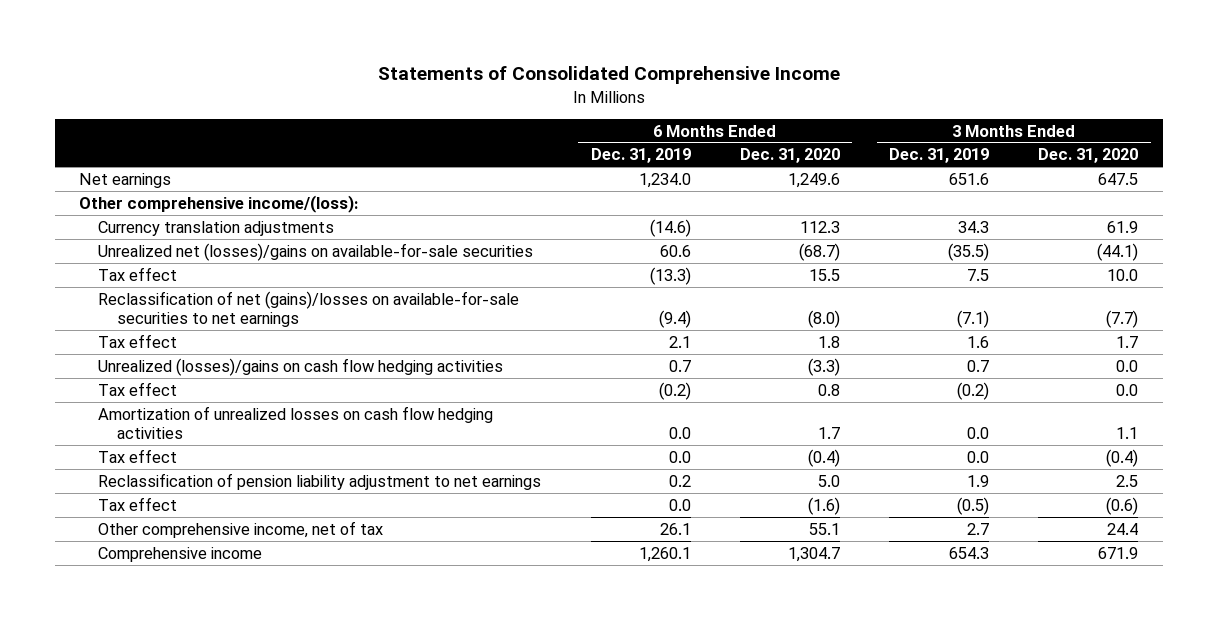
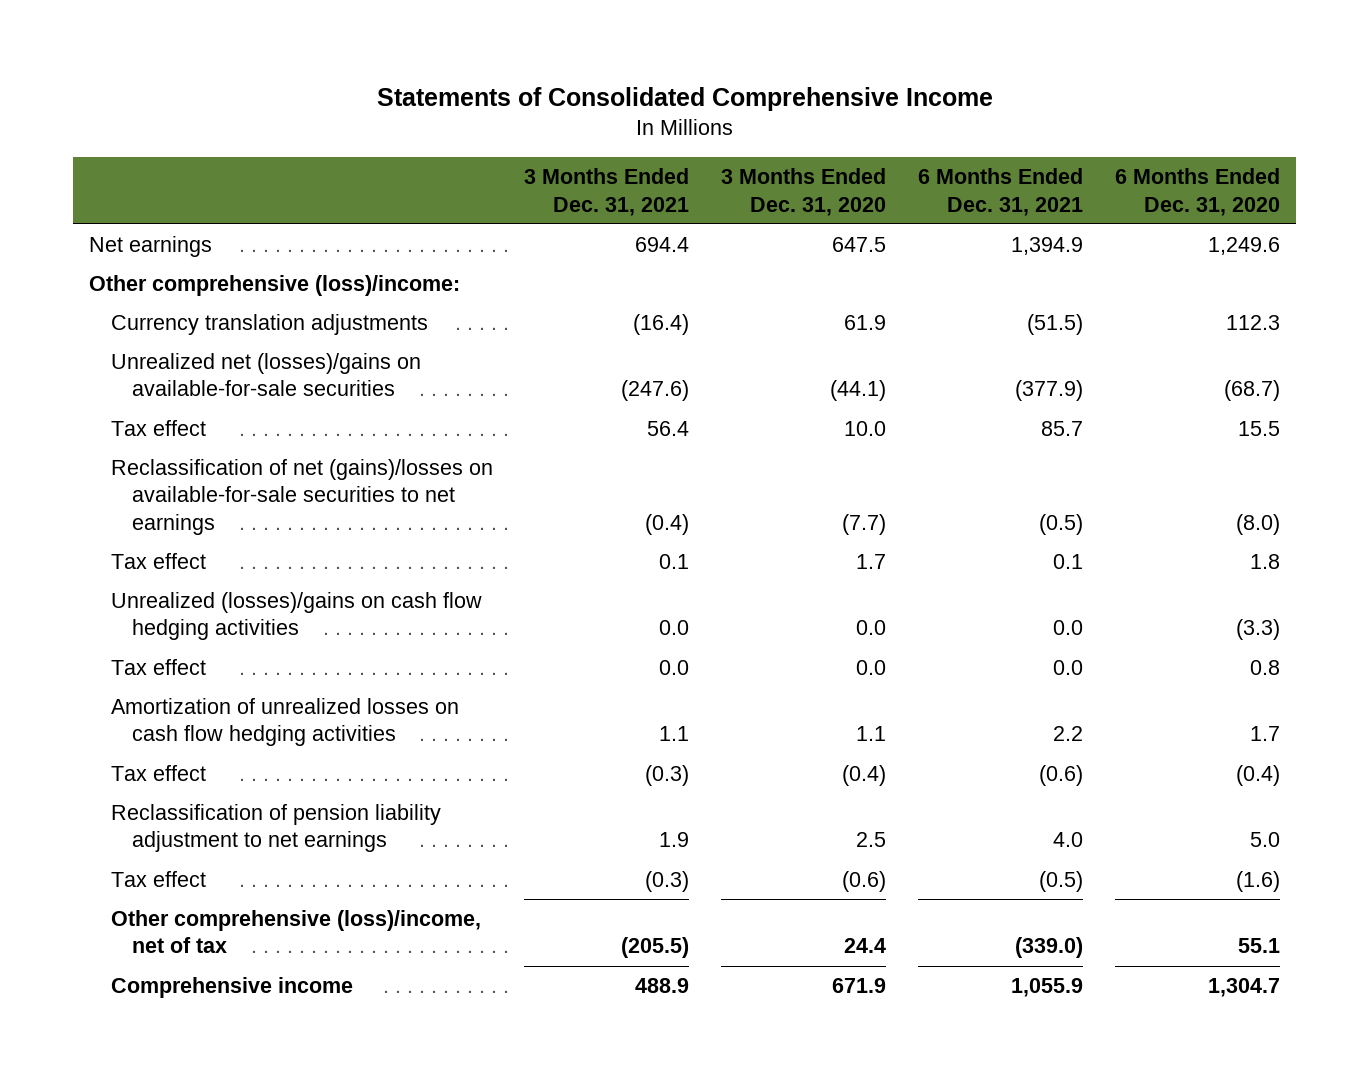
[590,148,691,164] Dec. 31, 2019 -> none
[888,148,989,164] Dec. 31, 2019 -> none
none -> [524,168,690,216] 3 Months Ended Dec. 31, 2021
none -> [918,168,1084,216] 6 Months Ended Dec. 31, 2021
[79,194,359,213] Other comprehensive income/(loss): -> [88,275,460,297] Other comprehensive (loss)/income:
[98,520,384,538] Other comprehensive income, net of tax -> [110,910,481,954] Other comprehensive (loss)/income, net of tax

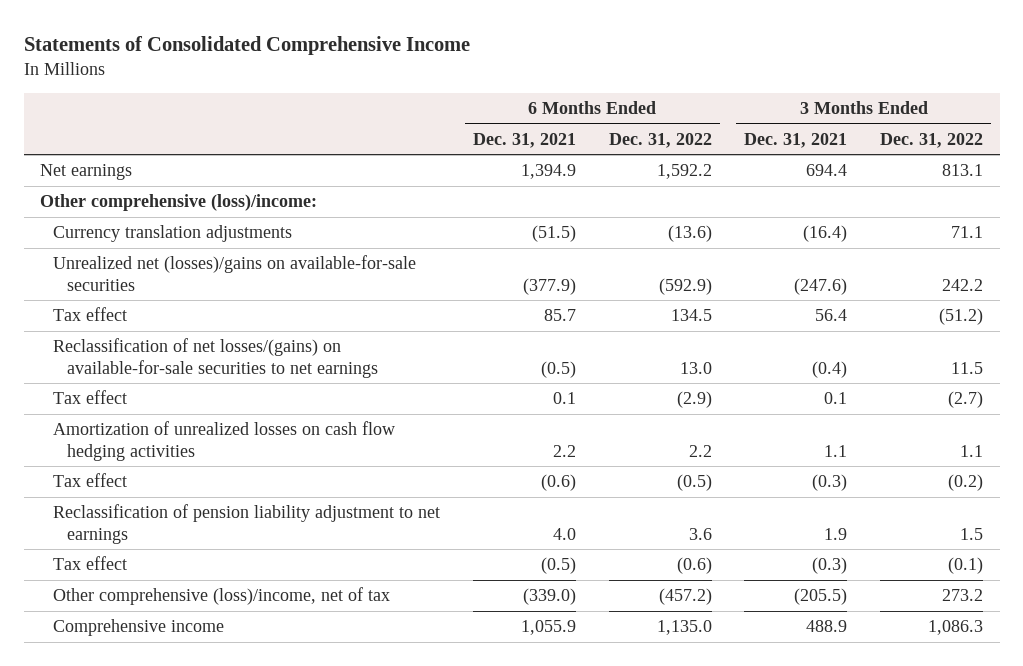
[721,168,887,216] 3 Months Ended Dec. 31, 2020 -> none
[1115,168,1281,216] 6 Months Ended Dec. 31, 2020 -> none
none -> [608,132,712,148] Dec. 31, 2022
none -> [880,132,984,148] Dec. 31, 2022
[110,459,493,535] Reclassification of net (gains)/losses on available-for-sale securities to net earnings -> [53,338,378,378] Reclassification of net losses/(gains) on available-for-sale securities to net earnings
[110,592,482,641] Unrealized (losses)/gains on cash flow hedging activities -> none
[110,659,206,676] Tax effect -> none

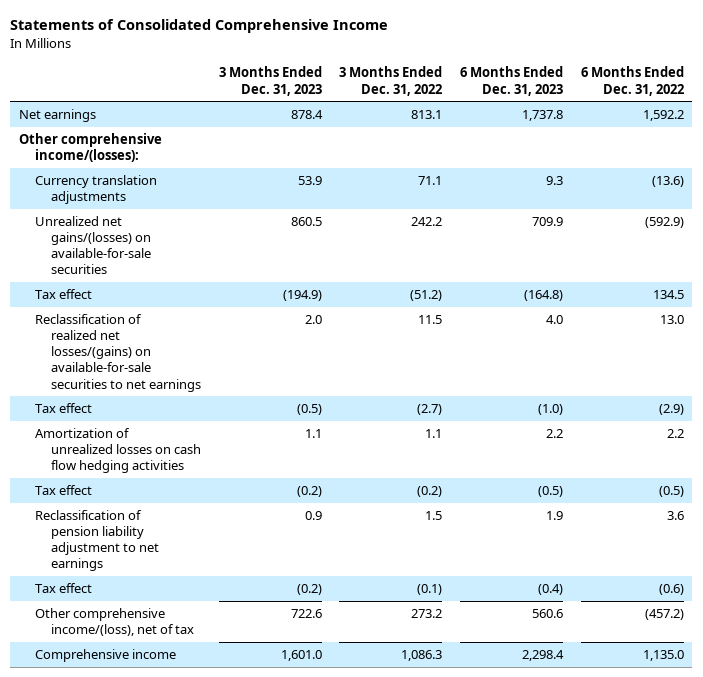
[473,132,577,148] Dec. 31, 2021 -> none
[744,132,848,148] Dec. 31, 2021 -> none
none -> [218,66,322,96] 3 Months Ended Dec. 31, 2023
none -> [459,66,563,96] 6 Months Ended Dec. 31, 2023
[39,194,317,212] Other comprehensive (loss)/income: -> [19,132,163,163] Other comprehensive income/(losses):
[53,255,417,291] Unrealized net (losses)/gains on available-for-sale securities -> [35,215,152,275] Unrealized net gains/(losses) on available-for-sale securities
[53,338,378,378] Reclassification of net losses/(gains) on available-for-sale securities to net earnings -> [35,313,202,392] Reclassification of realized net losses/(gains) on available-for-sale securities to net earnings
[53,587,391,606] Other comprehensive (loss)/income, net of tax -> [35,607,195,637] Other comprehensive income/(loss), net of tax

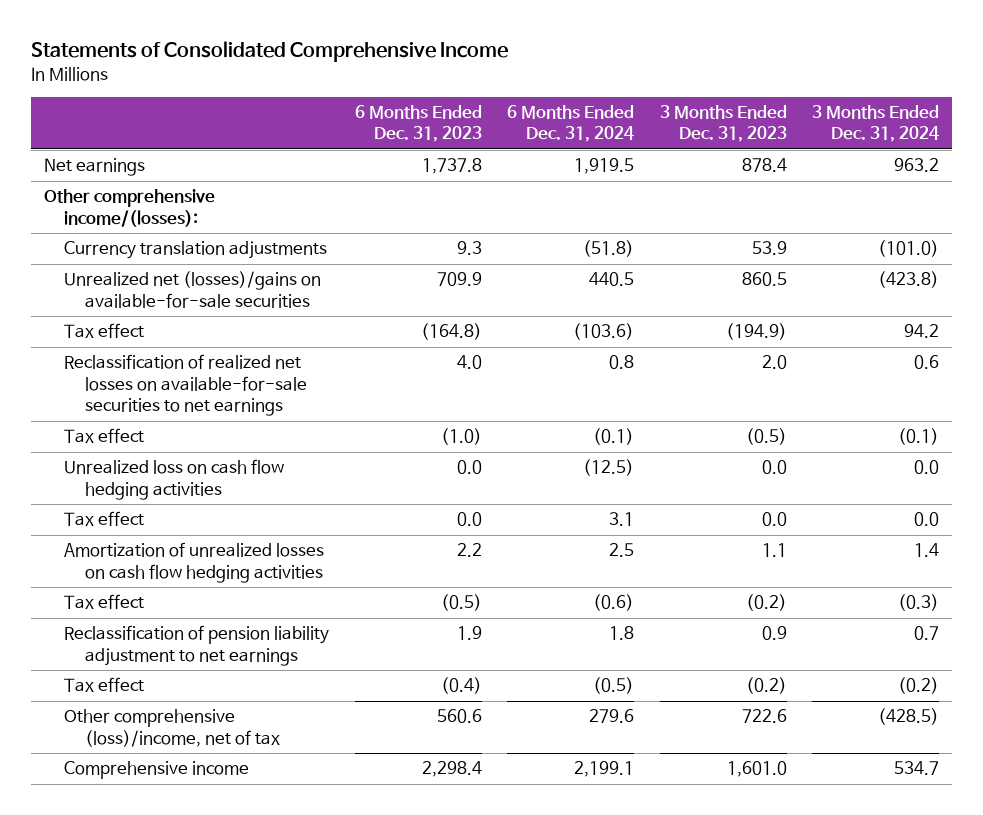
[339,66,443,96] 3 Months Ended Dec. 31, 2022 -> none
[580,66,684,96] 6 Months Ended Dec. 31, 2022 -> none
none -> [507,105,635,143] 6 Months Ended Dec. 31, 2024
none -> [812,105,940,143] 3 Months Ended Dec. 31, 2024
[35,215,152,275] Unrealized net gains/(losses) on available-for-sale securities -> [64,271,322,308] Unrealized net (losses)/gains on available-for-sale securities
[35,313,202,392] Reclassification of realized net losses/(gains) on available-for-sale securities to net earnings -> [64,354,307,417] Reclassification of realized net losses on available-for-sale securities to net earnings
none -> [64,459,285,500] Unrealized loss on cash flow hedging activities
none -> [64,511,145,527] Tax effect
[35,607,195,637] Other comprehensive income/(loss), net of tax -> [64,709,280,747] Other comprehensive (loss)/income, net of tax

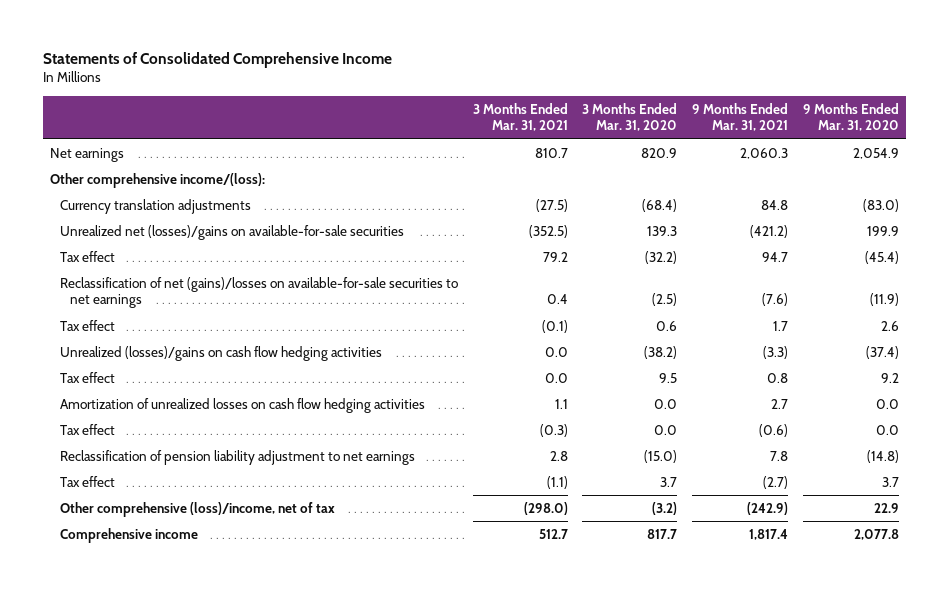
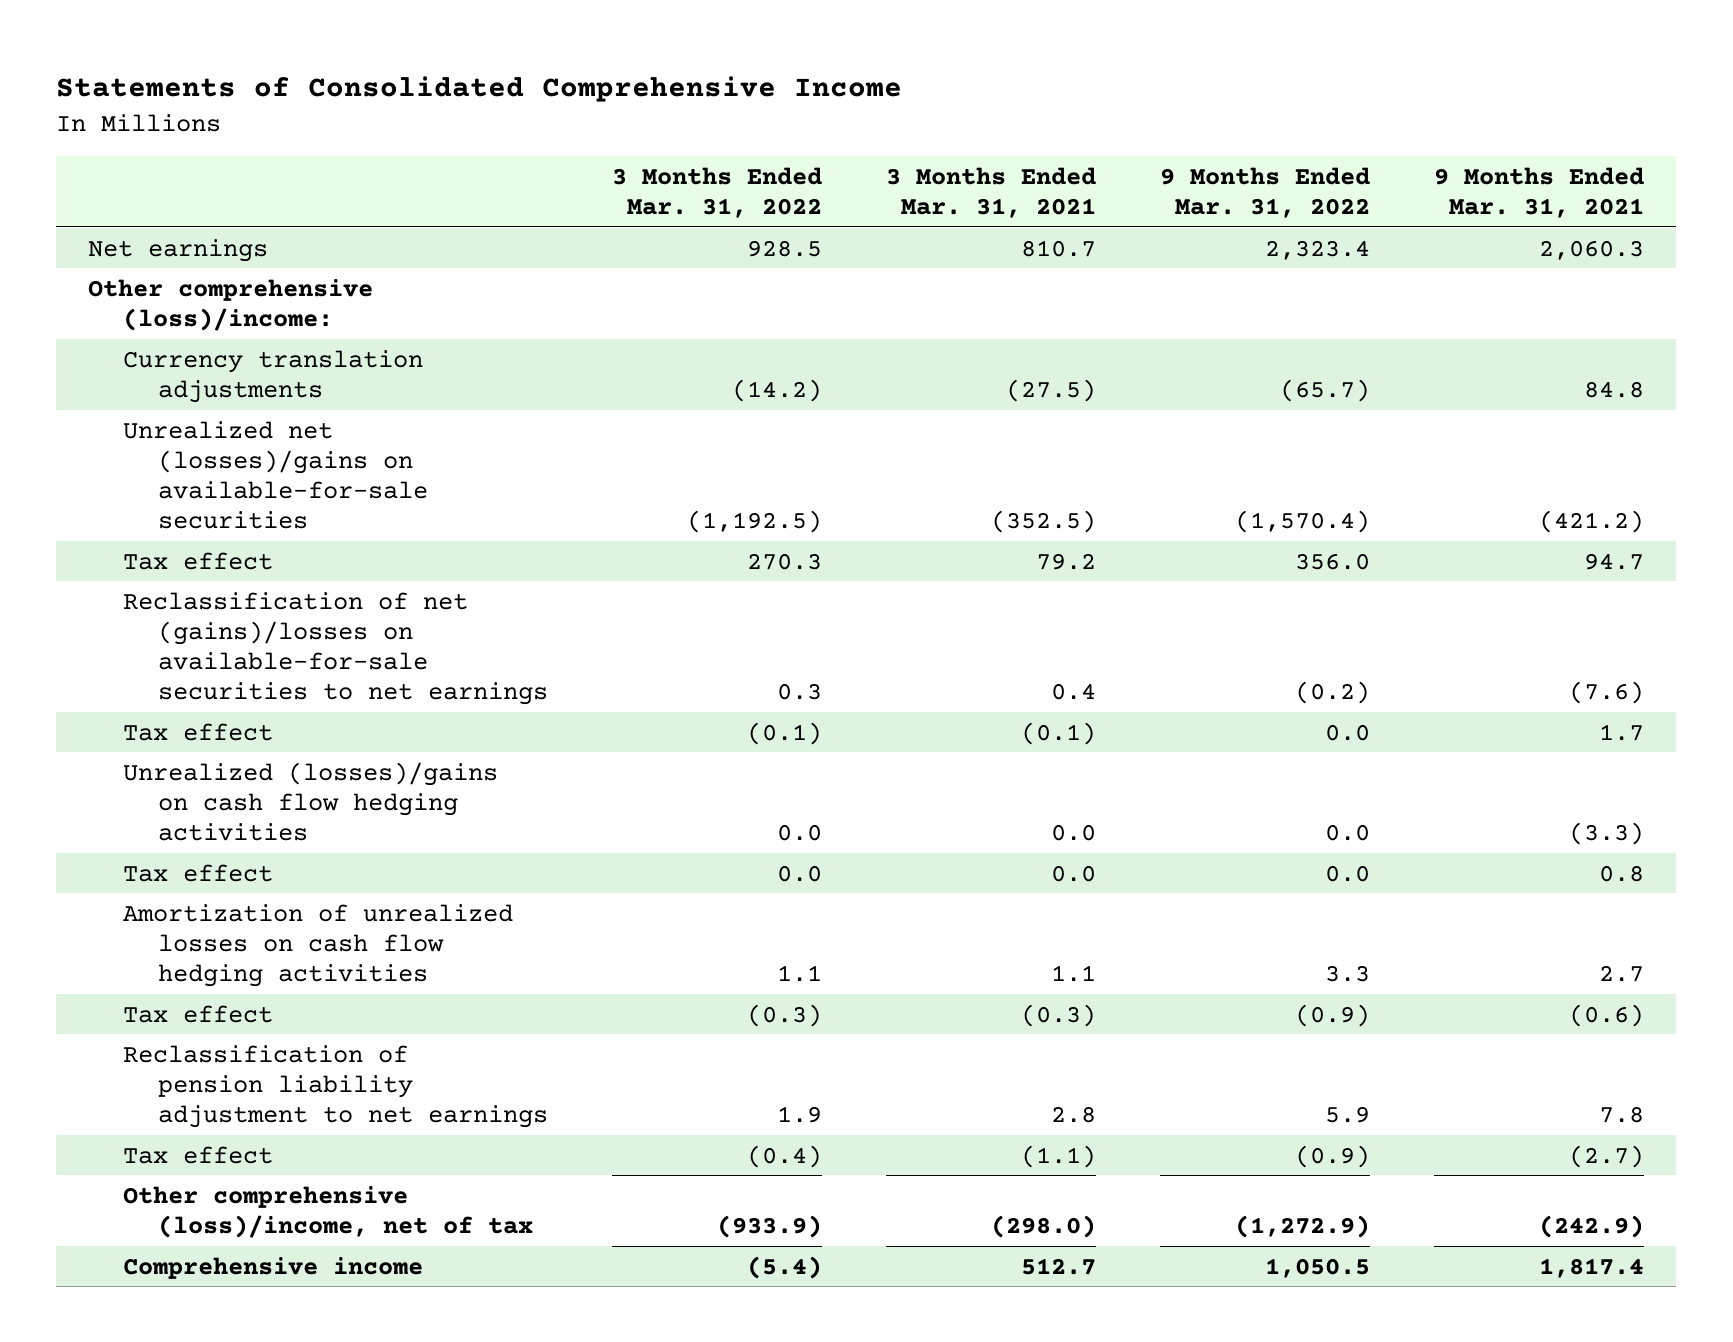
[582,102,678,132] 3 Months Ended Mar. 31, 2020 -> none
[802,102,899,132] 9 Months Ended Mar. 31, 2020 -> none
none -> [612,166,823,219] 3 Months Ended Mar. 31, 2022
none -> [1160,166,1371,219] 9 Months Ended Mar. 31, 2022
[50,172,266,188] Other comprehensive income/(loss): -> [88,278,374,331] Other comprehensive (loss)/income:

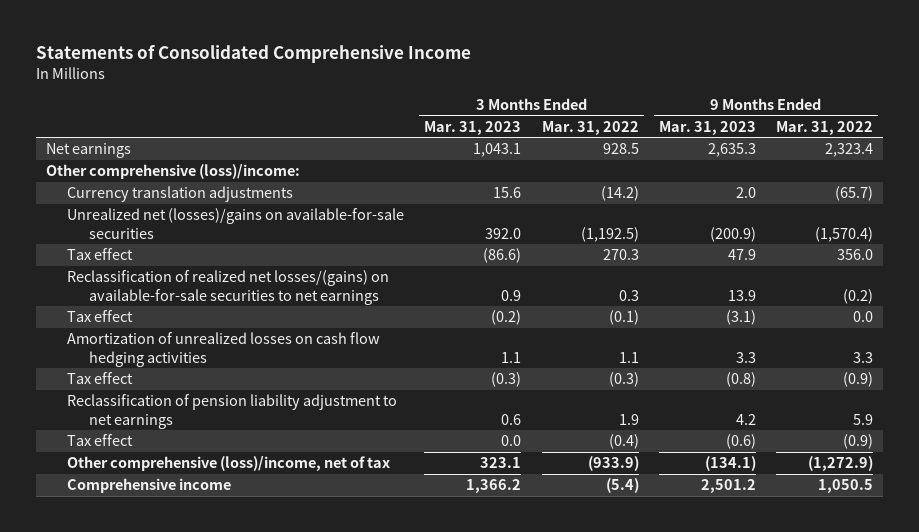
[886,166,1097,219] 3 Months Ended Mar. 31, 2021 -> none
[1434,166,1645,219] 9 Months Ended Mar. 31, 2021 -> none
none -> [424,120,522,135] Mar. 31, 2023
none -> [658,120,756,135] Mar. 31, 2023
[123,591,549,706] Reclassification of net (gains)/losses on available-for-sale securities to net earnings -> [67,270,390,305] Reclassification of realized net losses/(gains) on available-for-sale securities to net earnings
[123,761,499,842] Unrealized (losses)/gains on cash flow hedging activities -> none
[123,863,274,882] Tax effect -> none

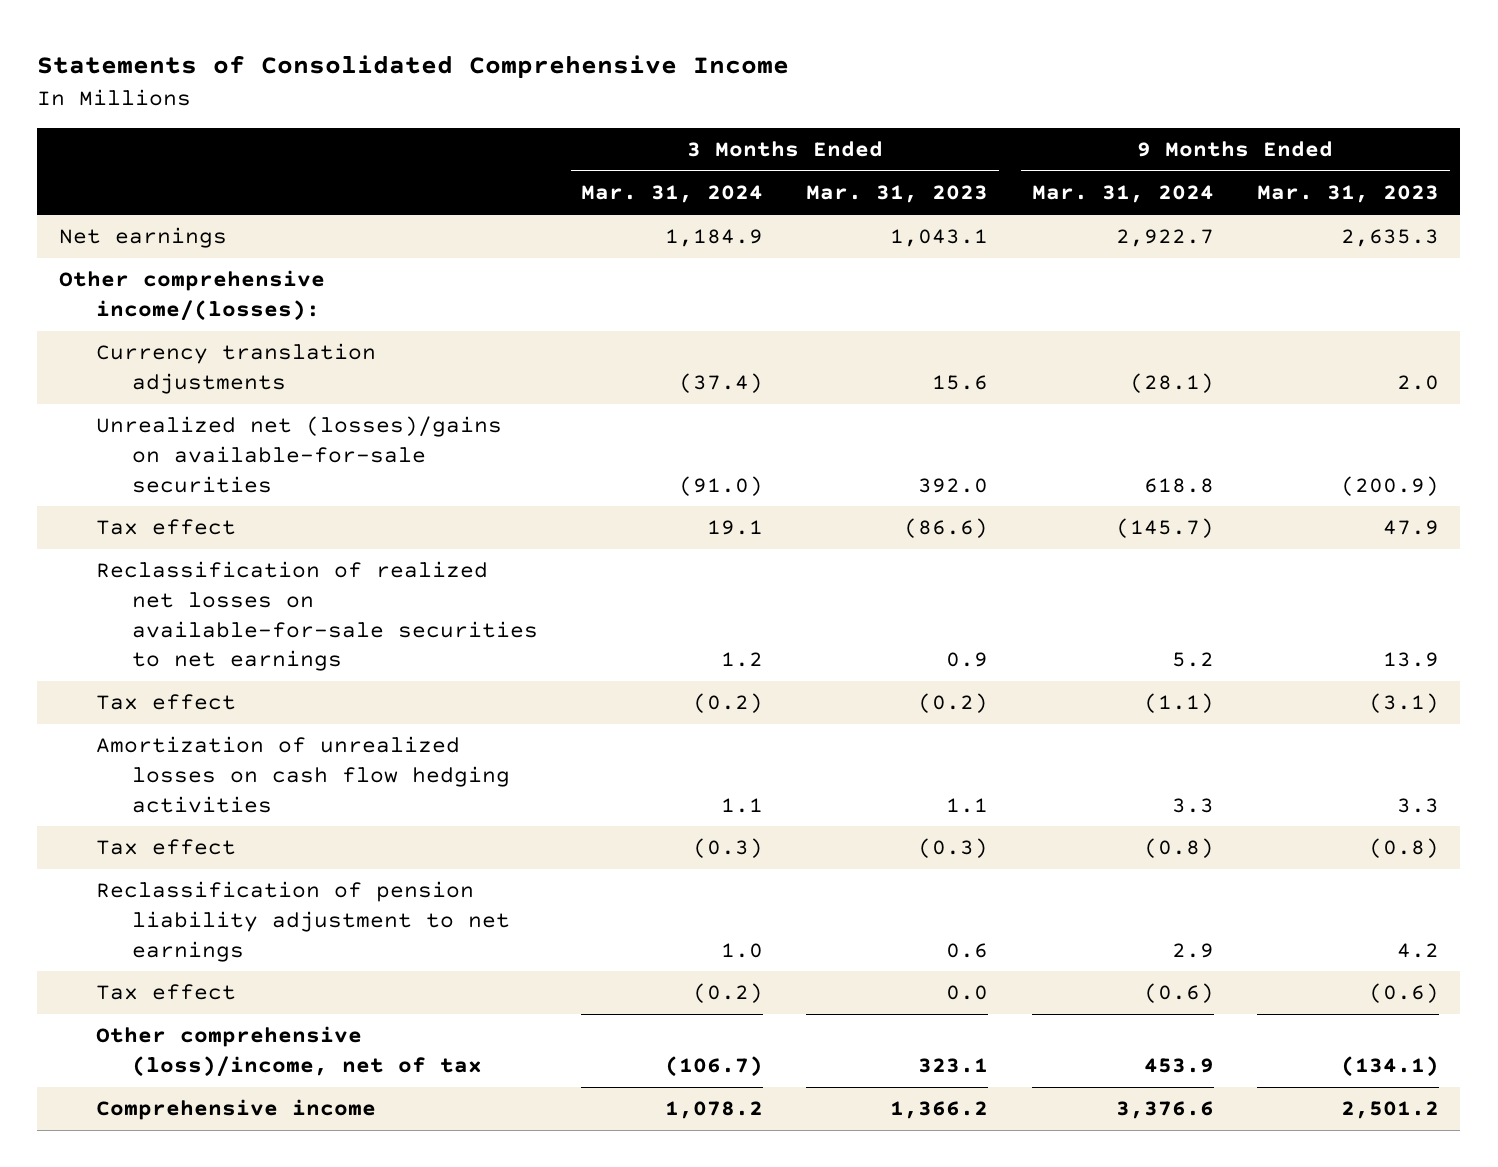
[541,120,639,135] Mar. 31, 2022 -> none
[775,120,873,135] Mar. 31, 2022 -> none
none -> [581,185,764,204] Mar. 31, 2024
none -> [1031,185,1214,204] Mar. 31, 2024
[46,164,301,180] Other comprehensive (loss)/income: -> [58,270,325,321] Other comprehensive income/(losses):
[67,270,390,305] Reclassification of realized net losses/(gains) on available-for-sale securities to net earnings -> [95,561,539,672] Reclassification of realized net losses on available-for-sale securities to net earnings

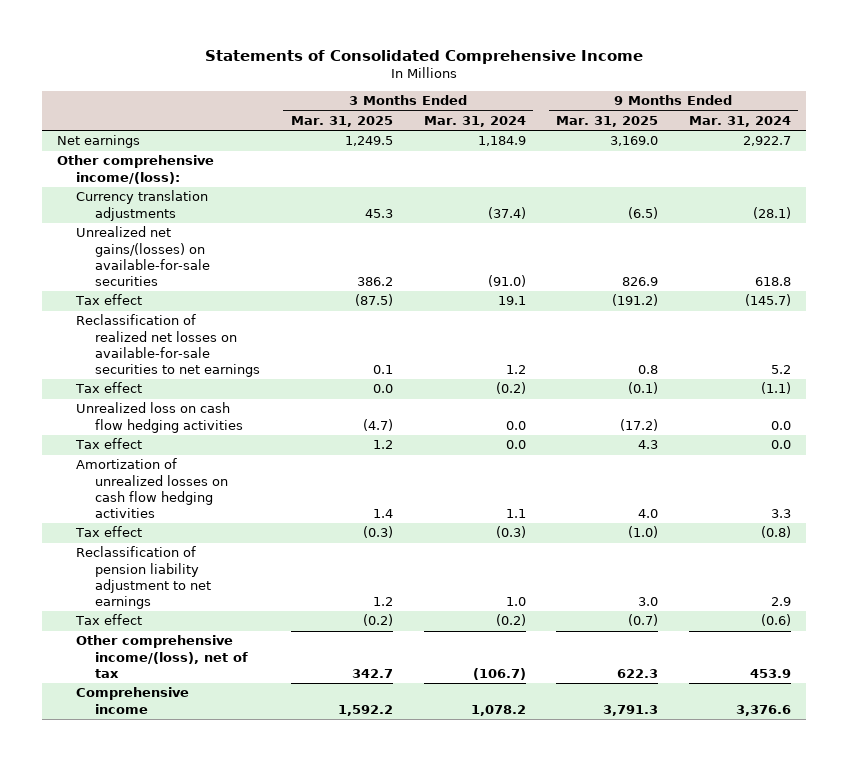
[806,185,989,204] Mar. 31, 2023 -> none
[1256,185,1439,204] Mar. 31, 2023 -> none
none -> [290,115,393,127] Mar. 31, 2025
none -> [556,115,659,127] Mar. 31, 2025
[58,270,325,321] Other comprehensive income/(losses): -> [56,155,214,184] Other comprehensive income/(loss):
[95,416,502,493] Unrealized net (losses)/gains on available-for-sale securities -> [76,226,211,286] Unrealized net gains/(losses) on available-for-sale securities
none -> [76,402,244,433] Unrealized loss on cash flow hedging activities
none -> [75,438,143,450] Tax effect
[95,1026,483,1077] Other comprehensive (loss)/income, net of tax -> [76,635,249,678] Other comprehensive income/(loss), net of tax

